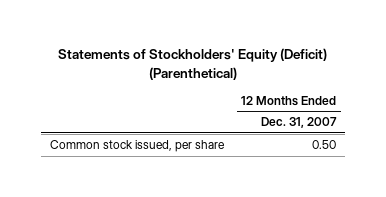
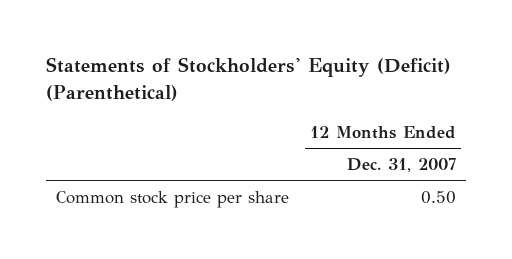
[49,140,225,153] Common stock issued, per share -> [56,190,290,208] Common stock price per share

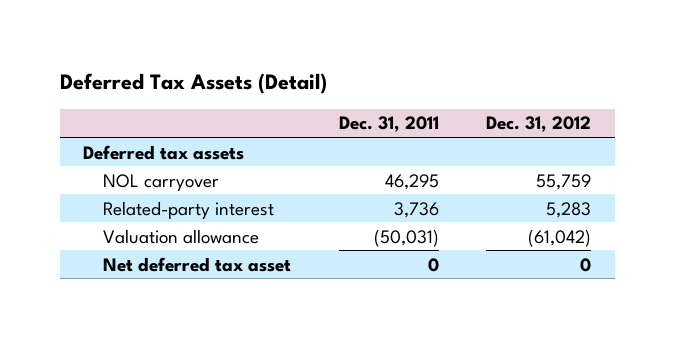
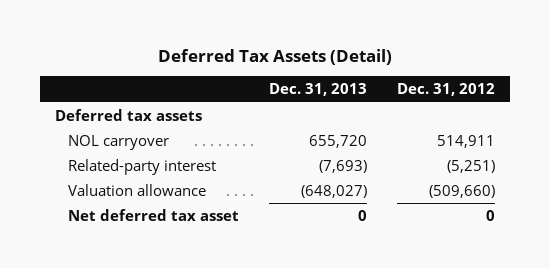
[338,116,439,133] Dec. 31, 2011 -> none
none -> [269,83,368,97] Dec. 31, 2013
[535,173,591,190] 55,759 -> [436,134,495,148] 514,911
[545,201,591,218] 5,283 -> [446,159,495,173] (5,251)
[527,228,591,247] (61,042) -> [428,184,495,198] (509,660)

